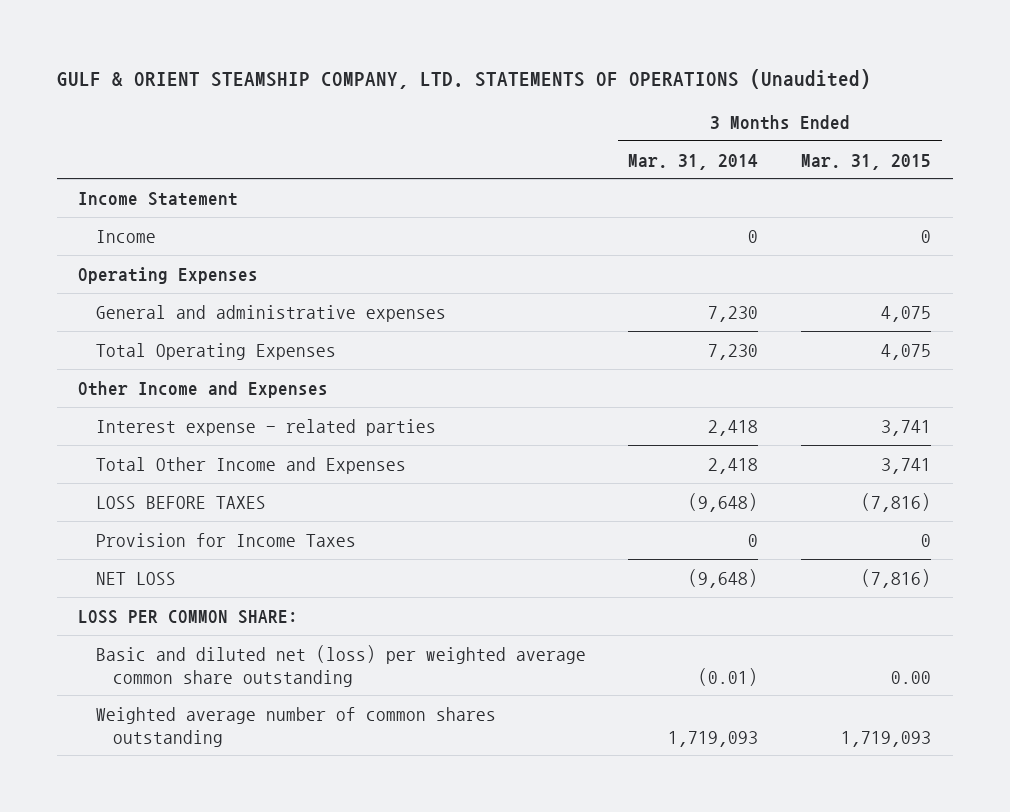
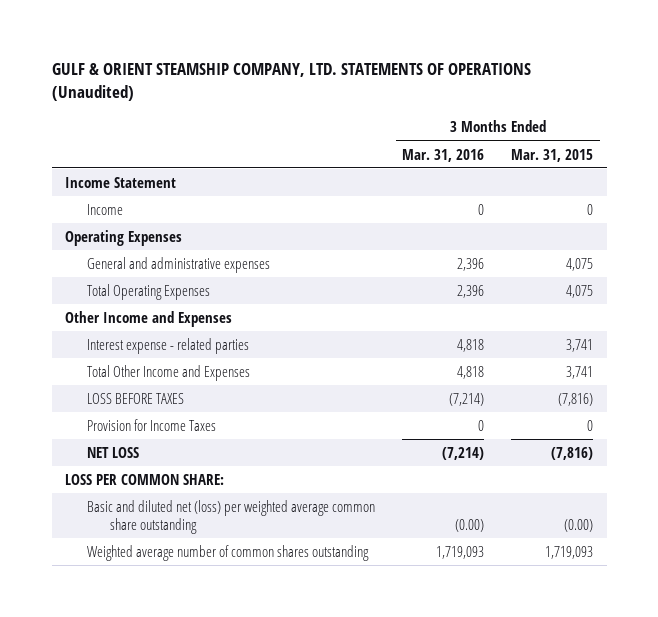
[628,153,759,170] Mar. 31, 2014 -> none
none -> [402,148,485,162] Mar. 31, 2016
[891,670,932,684] 0.00 -> [564,518,594,532] (0.00)

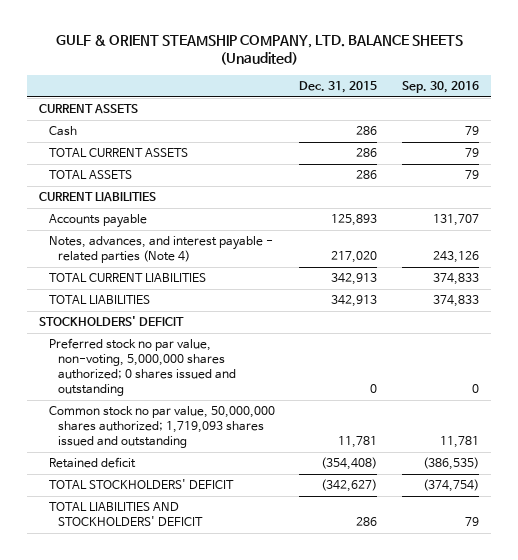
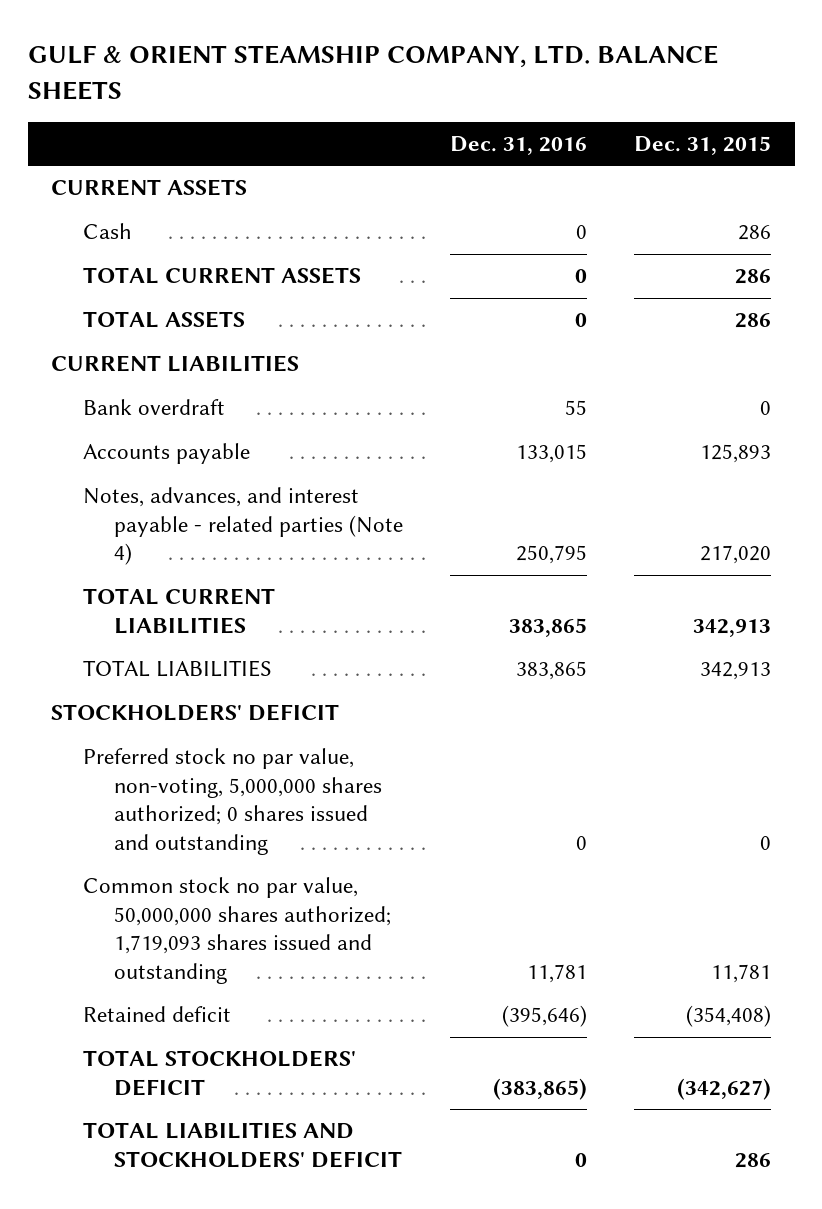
[55,34,463,66] GULF & ORIENT STEAMSHIP COMPANY, LTD. BALANCE SHEETS (Unaudited) -> [27,45,718,100] GULF & ORIENT STEAMSHIP COMPANY, LTD. BALANCE SHEETS
[401,81,479,94] Sep. 30, 2016 -> none
none -> [449,135,587,155] Dec. 31, 2016
none -> [82,399,225,416] Bank overdraft

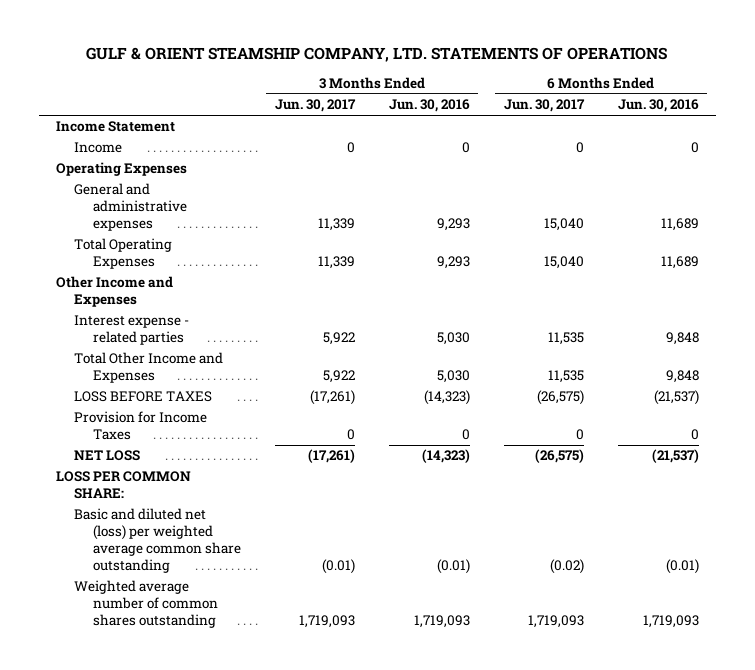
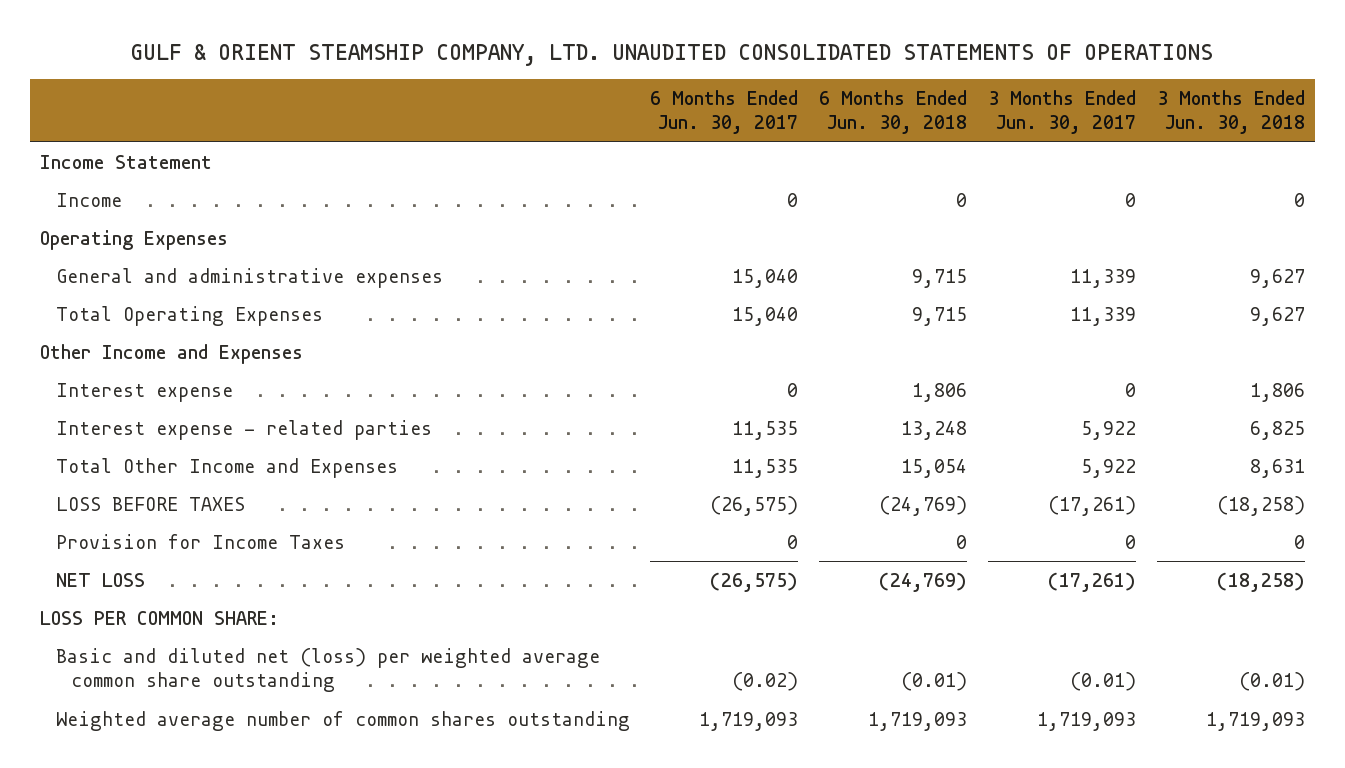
[86,47,668,63] GULF & ORIENT STEAMSHIP COMPANY, LTD. STATEMENTS OF OPERATIONS -> [130,43,1214,66] GULF & ORIENT STEAMSHIP COMPANY, LTD. UNAUDITED CONSOLIDATED STATEMENTS OF OPERATIONS
[388,99,470,113] Jun. 30, 2016 -> none
[617,99,699,113] Jun. 30, 2016 -> none
none -> [819,89,968,135] 6 Months Ended Jun. 30, 2018
none -> [1156,89,1305,135] 3 Months Ended Jun. 30, 2018
none -> [55,382,233,402] Interest expense

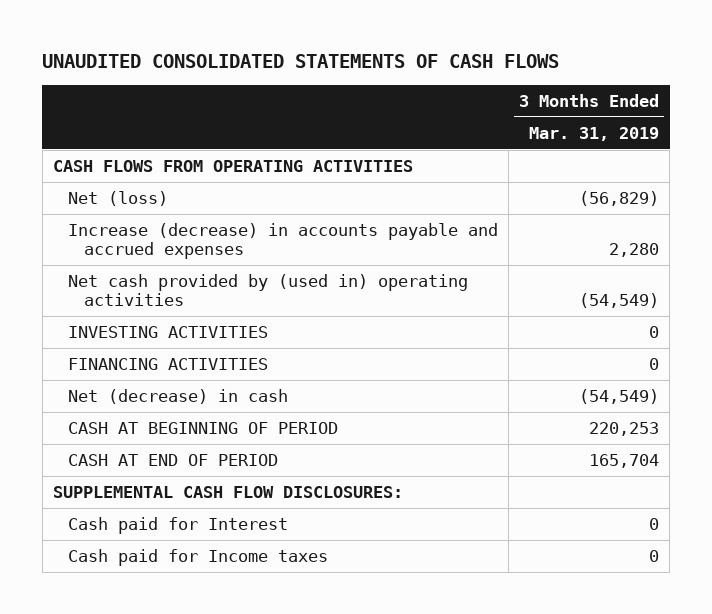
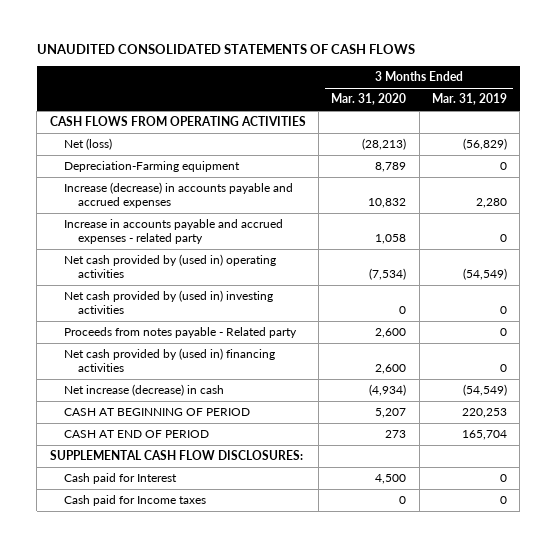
none -> [331,93,407,106] Mar. 31, 2020
none -> [64,161,241,173] Depreciation-Farming equipment
none -> [64,219,284,244] Increase in accounts payable and accrued expenses - related party
[68,326,269,339] INVESTING ACTIVITIES -> [64,290,274,314] Net cash provided by (used in) investing activities
none -> [64,327,298,339] Proceeds from notes payable - Related party
[68,358,269,371] FINANCING ACTIVITIES -> [64,348,276,372] Net cash provided by (used in) financing activities
[68,389,289,405] Net (decrease) in cash -> [64,384,225,397] Net increase (decrease) in cash

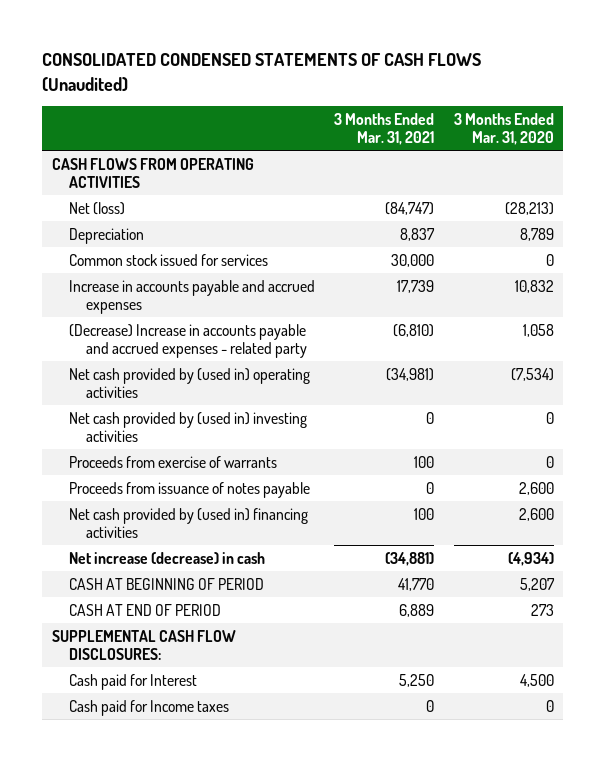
[36,44,415,55] UNAUDITED CONSOLIDATED STATEMENTS OF CASH FLOWS -> [42,53,482,92] CONSOLIDATED CONDENSED STATEMENTS OF CASH FLOWS (Unaudited)
[431,93,507,106] Mar. 31, 2019 -> none
none -> [334,112,435,145] 3 Months Ended Mar. 31, 2021
[64,161,241,173] Depreciation-Farming equipment -> [69,227,145,244] Depreciation
none -> [69,253,269,266] Common stock issued for services
[64,182,294,208] Increase (decrease) in accounts payable and accrued expenses -> [69,279,316,314] Increase in accounts payable and accrued expenses
[64,219,284,244] Increase in accounts payable and accrued expenses - related party -> [69,323,308,358] (Decrease) Increase in accounts payable and accrued expenses - related party
none -> [69,455,278,468] Proceeds from exercise of warrants
[64,327,298,339] Proceeds from notes payable - Related party -> [69,481,311,498] Proceeds from issuance of notes payable

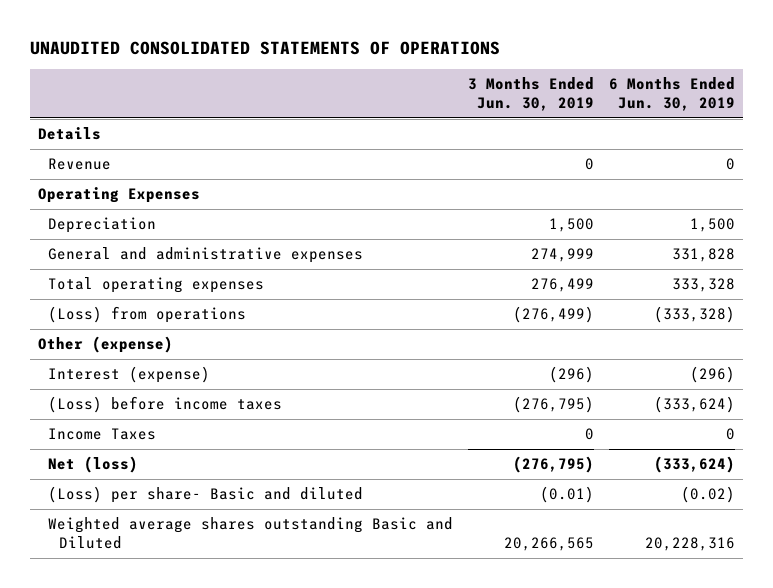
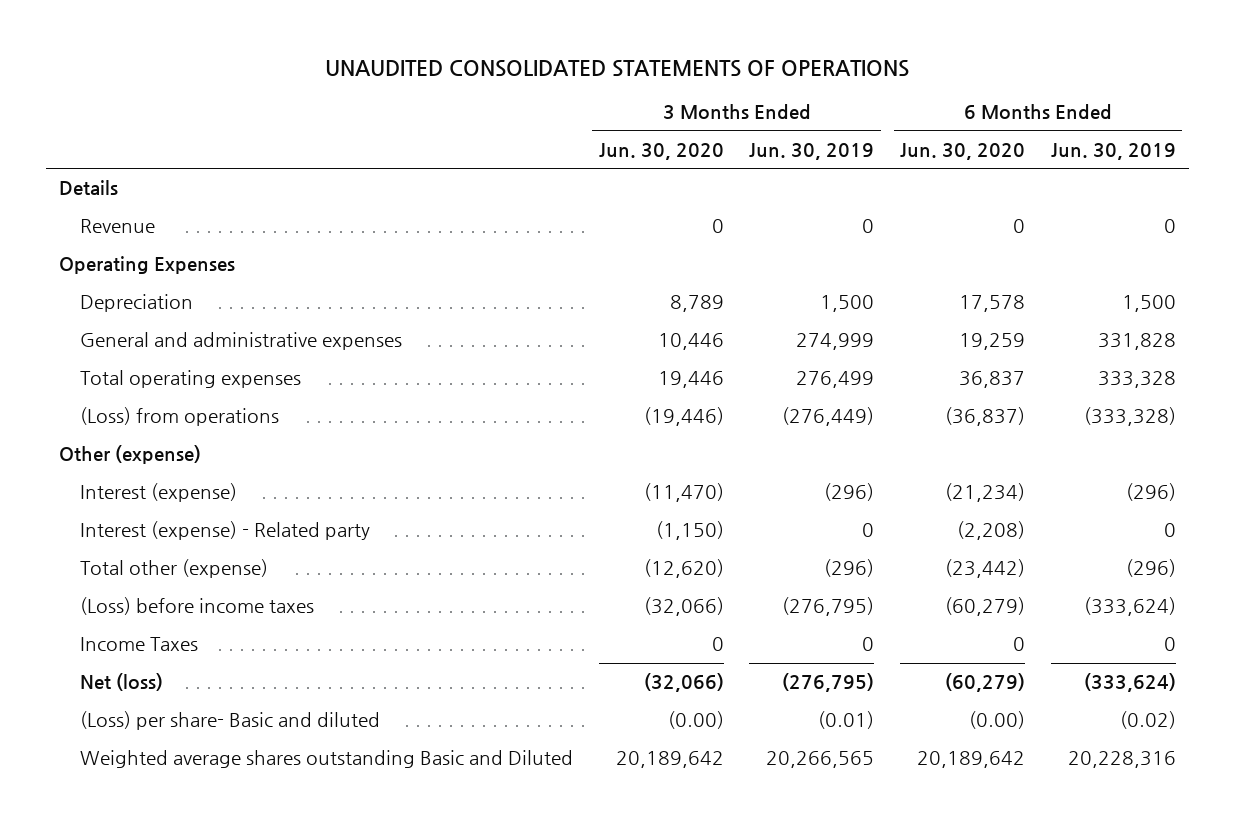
none -> [598,142,724,160] Jun. 30, 2020
none -> [900,142,1026,160] Jun. 30, 2020
[513,306,595,324] (276,499) -> [782,407,875,427] (276,449)
none -> [79,521,370,541] Interest (expense) - Related party
none -> [79,559,268,579] Total other (expense)

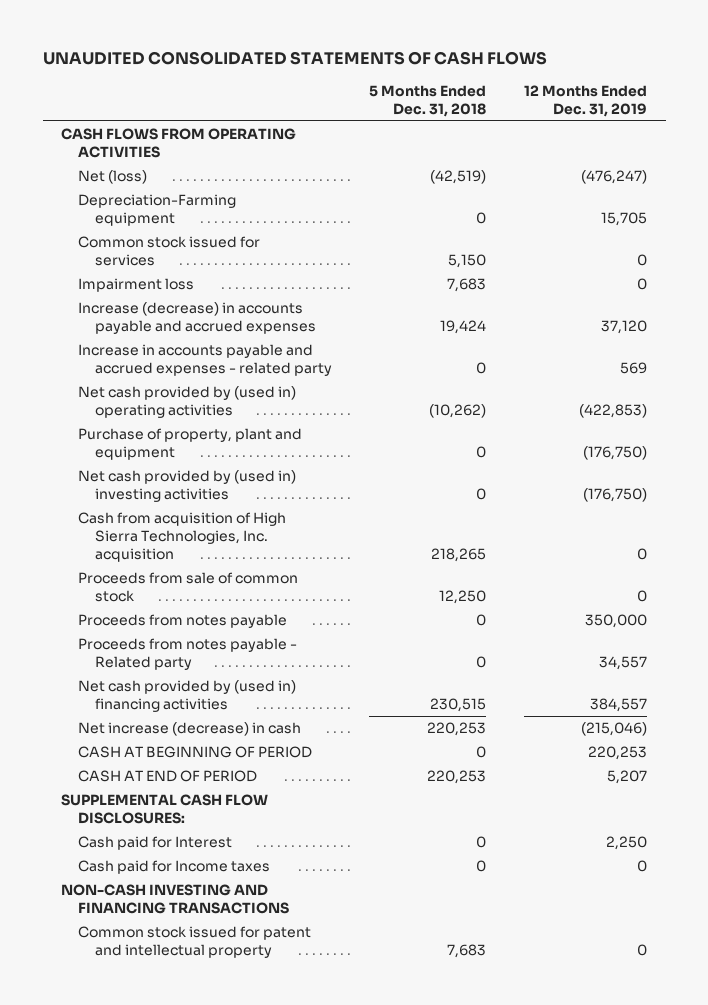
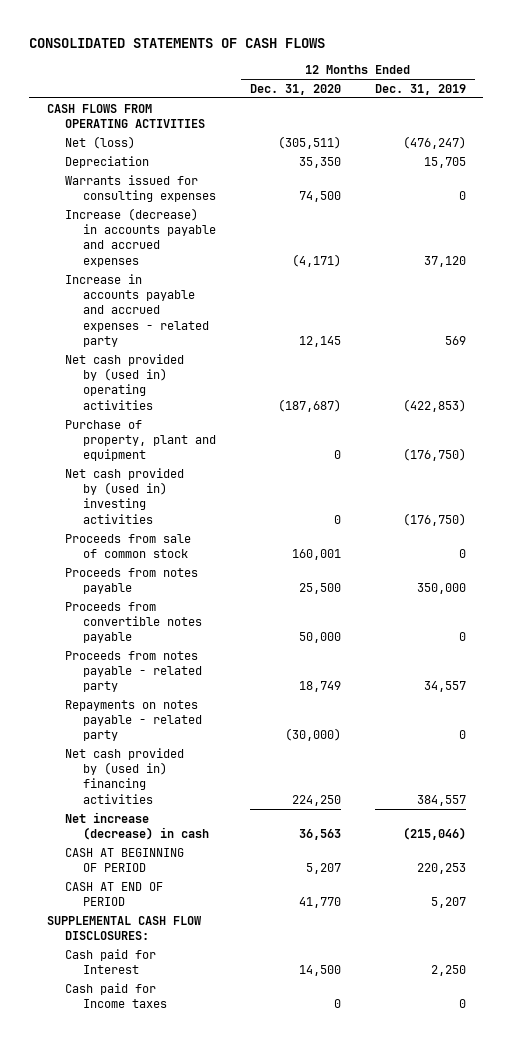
[42,51,547,66] UNAUDITED CONSOLIDATED STATEMENTS OF CASH FLOWS -> [29,38,326,49] CONSOLIDATED STATEMENTS OF CASH FLOWS
[369,84,487,117] 5 Months Ended Dec. 31, 2018 -> none
none -> [249,83,341,95] Dec. 31, 2020
[78,236,261,267] Common stock issued for services -> none
[78,278,195,293] Impairment loss -> none
[78,194,237,227] Depreciation-Farming equipment -> [64,155,149,168] Depreciation
none -> [64,174,216,203] Warrants issued for consulting expenses
[78,512,287,563] Cash from acquisition of High Sierra Technologies, Inc. acquisition -> none
none -> [64,601,202,644] Proceeds from convertible notes payable
[78,638,298,671] Proceeds from notes payable - Related party -> [64,650,202,693] Proceeds from notes payable - related party
none -> [64,699,202,742] Repayments on notes payable - related party
[61,884,290,915] NON-CASH INVESTING AND FINANCING TRANSACTIONS -> none
[78,926,312,959] Common stock issued for patent and intellectual property -> none

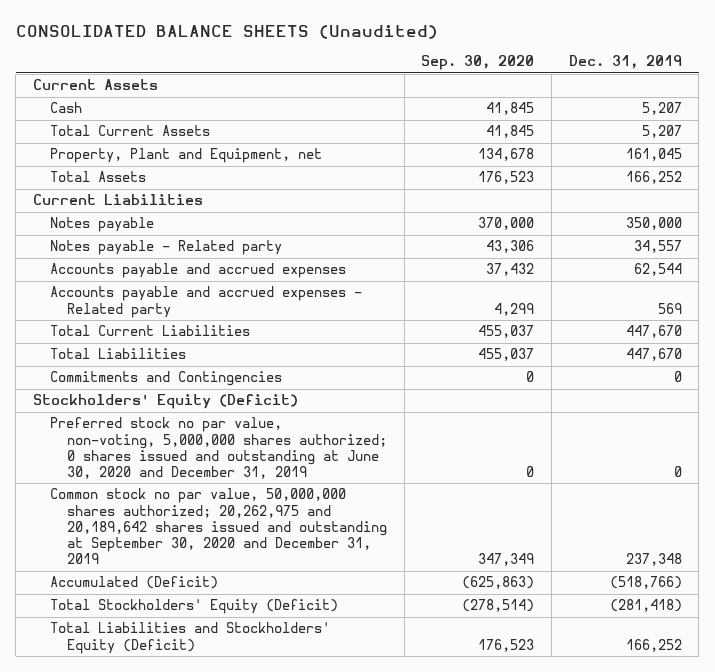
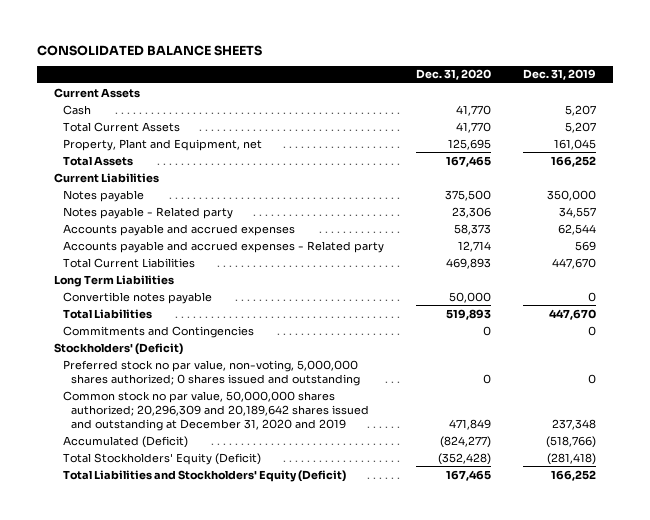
[15,24,438,39] CONSOLIDATED BALANCE SHEETS (Unaudited) -> [37,44,263,56] CONSOLIDATED BALANCE SHEETS
[421,55,535,71] Sep. 30, 2020 -> none
none -> [415,69,491,81] Dec. 31, 2020
none -> [53,274,174,287] Long Term Liabilities
none -> [62,291,212,304] Convertible notes payable
[33,394,299,410] Stockholders' Equity (Deficit) -> [53,342,183,355] Stockholders' (Deficit)
[50,417,388,480] Preferred stock no par value, non-voting, 5,000,000 shares authorized; 0 shares issued and outstanding at June 30, 2020 and December 31, 2019 -> [62,359,361,386] Preferred stock no par value, non-voting, 5,000,000 shares authorized; 0 shares issued and outstanding
[50,488,388,565] Common stock no par value, 50,000,000 shares authorized; 20,262,975 and 20,189,642 shares issued and outstanding at September 30, 2020 and December 31, 2019 -> [62,390,370,431] Common stock no par value, 50,000,000 shares authorized; 20,296,309 and 20,189,642 shares issued and outstanding at December 31, 2020 and 2019

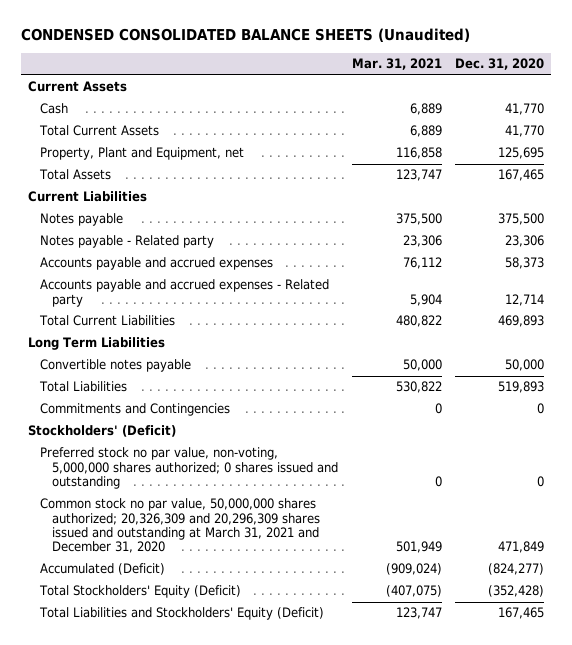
[37,44,263,56] CONSOLIDATED BALANCE SHEETS -> [21,28,471,43] CONDENSED CONSOLIDATED BALANCE SHEETS (Unaudited)
[523,69,597,81] Dec. 31, 2019 -> none
none -> [351,58,442,71] Mar. 31, 2021
[62,390,370,431] Common stock no par value, 50,000,000 shares authorized; 20,296,309 and 20,189,642 shares issued and outstanding at December 31, 2020 and 2019 -> [39,498,321,554] Common stock no par value, 50,000,000 shares authorized; 20,326,309 and 20,296,309 shares issued and outstanding at March 31, 2021 and December 31, 2020

